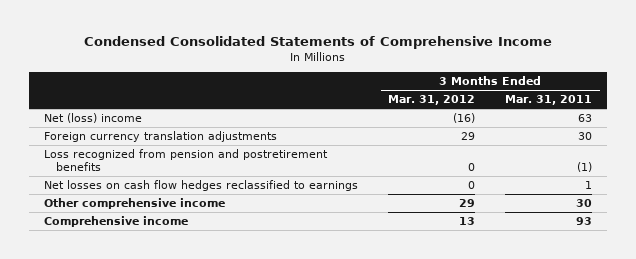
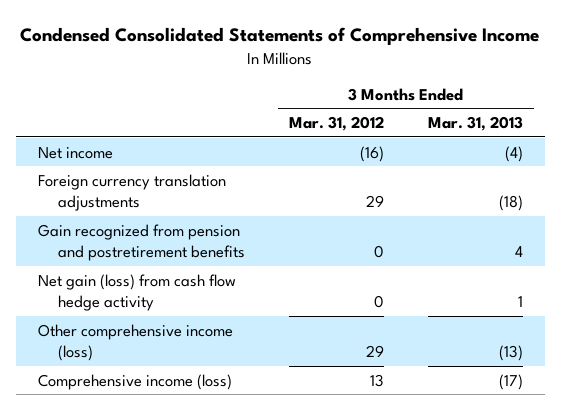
[505,95,593,106] Mar. 31, 2011 -> none
none -> [427,116,523,132] Mar. 31, 2013
[44,113,143,124] Net (loss) income -> [37,146,113,159] Net income
[44,149,329,171] Loss recognized from pension and postretirement benefits -> [37,223,245,261] Gain recognized from pension and postretirement benefits
[44,180,359,192] Net losses on cash flow hedges reclassified to earnings -> [37,273,236,311] Net gain (loss) from cash flow hedge activity
[44,198,226,210] Other comprehensive income -> [37,323,233,361] Other comprehensive income (loss)
[44,216,189,228] Comprehensive income -> [37,373,232,390] Comprehensive income (loss)

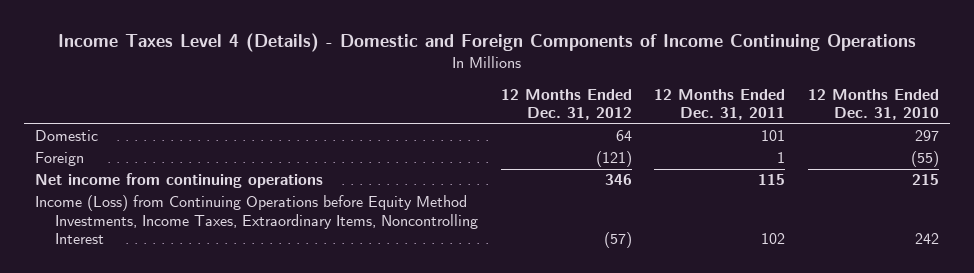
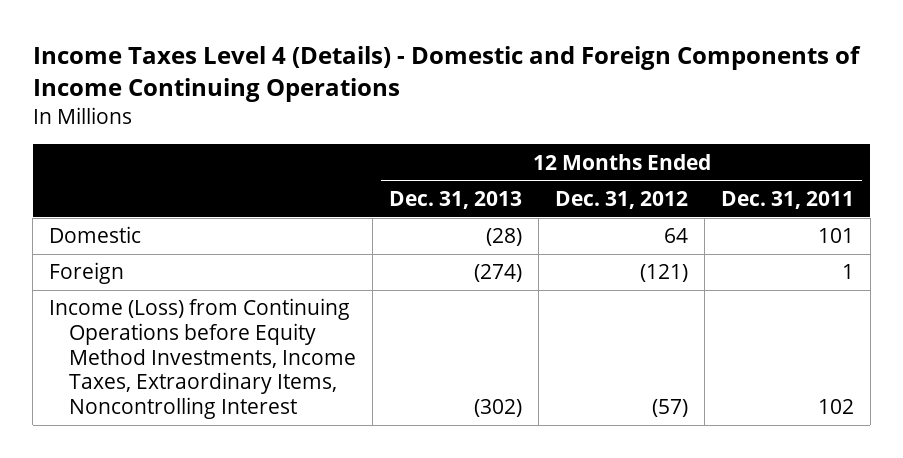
[807,88,939,121] 12 Months Ended Dec. 31, 2010 -> none
none -> [389,190,523,209] Dec. 31, 2013
[34,173,323,189] Net income from continuing operations -> none

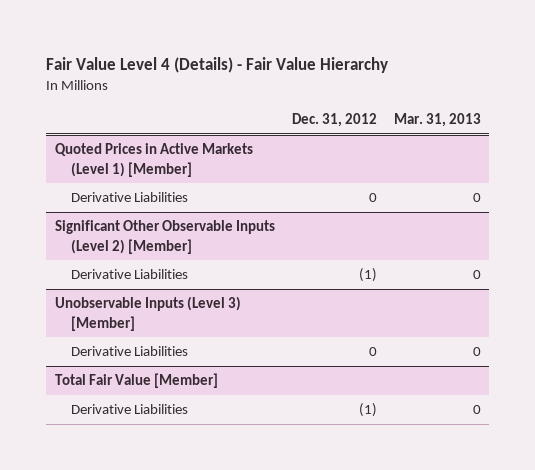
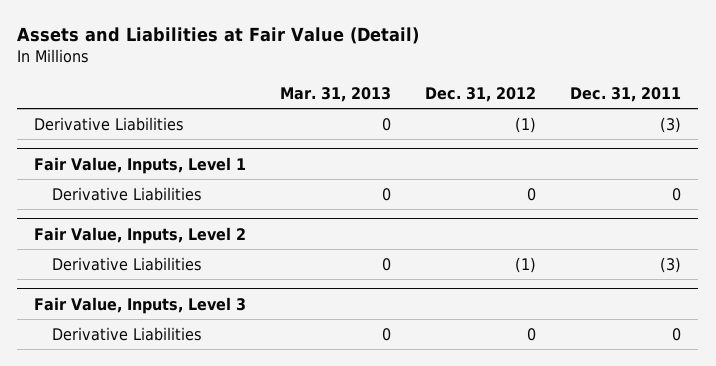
[46,56,389,73] Fair Value Level 4 (Details) - Fair Value Hierarchy -> [17,27,420,45] Assets and Liabilities at Fair Value (Detail)
none -> [570,86,682,102] Dec. 31, 2011
[54,143,253,177] Quoted Prices in Active Markets (Level 1) [Member] -> none
[70,192,188,203] Derivative Liabilities -> none
[54,220,275,254] Significant Other Observable Inputs (Level 2) [Member] -> none
[54,296,241,331] Unobservable Inputs (Level 3) [Member] -> none
none -> [34,156,247,174] Fair Value, Inputs, Level 1
[54,373,218,389] Total Fair Value [Member] -> none
none -> [34,226,247,244] Fair Value, Inputs, Level 2
none -> [34,296,247,314] Fair Value, Inputs, Level 3
none -> [52,326,203,341] Derivative Liabilities

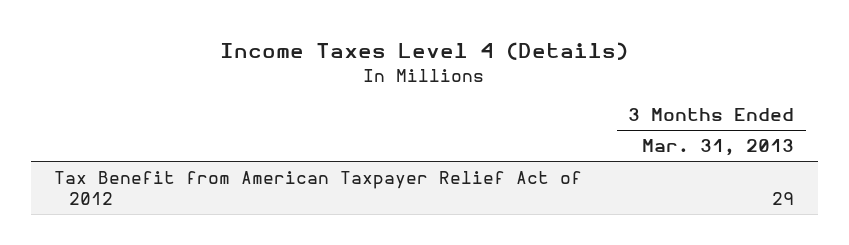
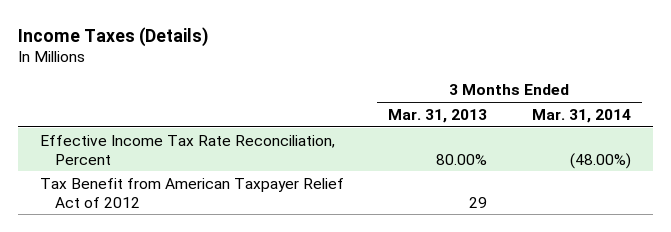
[220,42,629,61] Income Taxes Level 4 (Details) -> [17,26,208,47] Income Taxes (Details)
none -> [531,108,631,123] Mar. 31, 2014
none -> [40,134,336,165] Effective Income Tax Rate Reconciliation, Percent

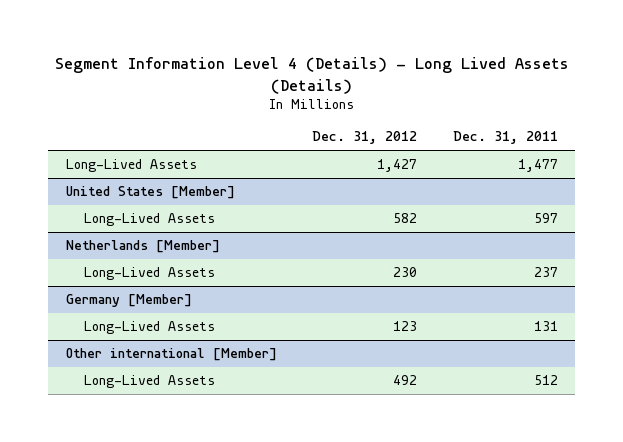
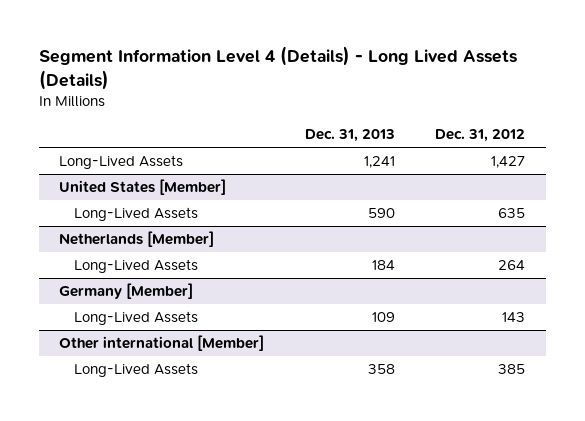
[452,131,558,145] Dec. 31, 2011 -> none
none -> [304,129,395,143] Dec. 31, 2013
[393,213,418,224] 582 -> [498,208,526,219] 635
[393,267,418,278] 230 -> [498,260,526,271] 264
[393,321,418,332] 123 -> [502,312,526,323] 143
[393,375,418,386] 492 -> [498,364,526,375] 385

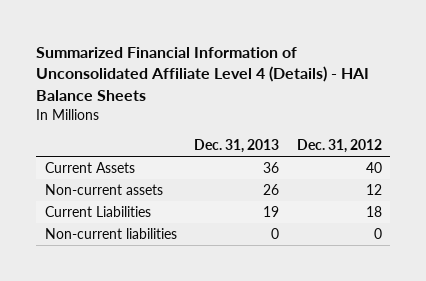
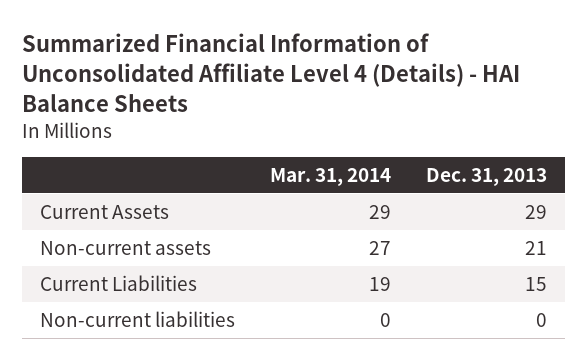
[296,139,382,154] Dec. 31, 2012 -> none
none -> [270,167,392,186] Mar. 31, 2014
[263,162,280,174] 36 -> [525,204,548,219] 29
[263,184,280,196] 26 -> [525,240,548,255] 21
[263,206,280,218] 19 -> [525,276,548,291] 15

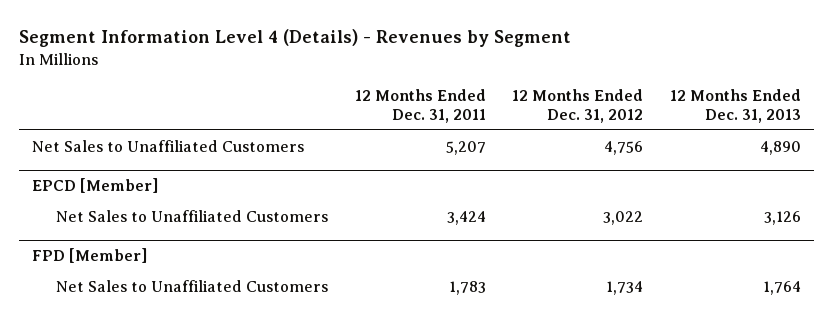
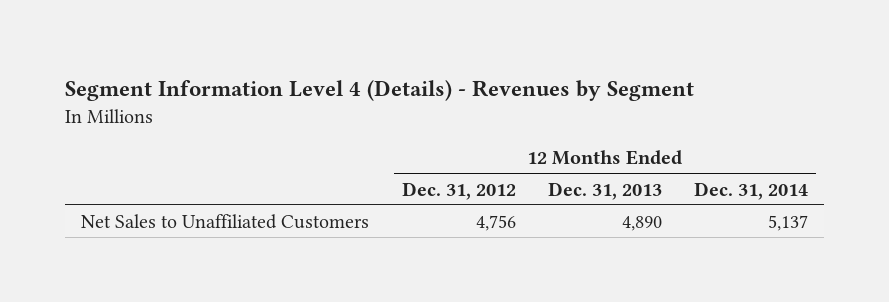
[354,89,486,124] 12 Months Ended Dec. 31, 2011 -> none
none -> [693,181,808,200] Dec. 31, 2014
[32,178,159,194] EPCD [Member] -> none
[56,209,329,222] Net Sales to Unaffiliated Customers -> none
[32,248,148,264] FPD [Member] -> none
[56,279,329,292] Net Sales to Unaffiliated Customers -> none

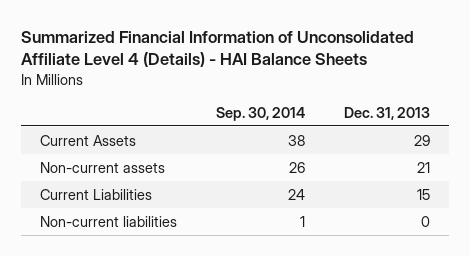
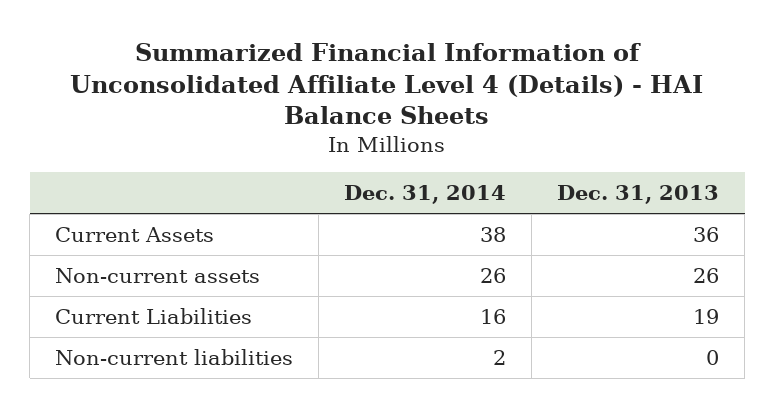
[216,106,306,121] Sep. 30, 2014 -> none
none -> [344,185,507,205] Dec. 31, 2014
[413,134,430,146] 29 -> [693,226,720,242] 36
[416,161,430,173] 21 -> [693,267,720,283] 26
[416,188,430,200] 15 -> [693,308,720,324] 19

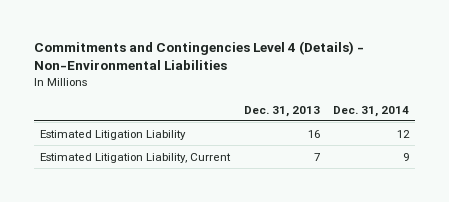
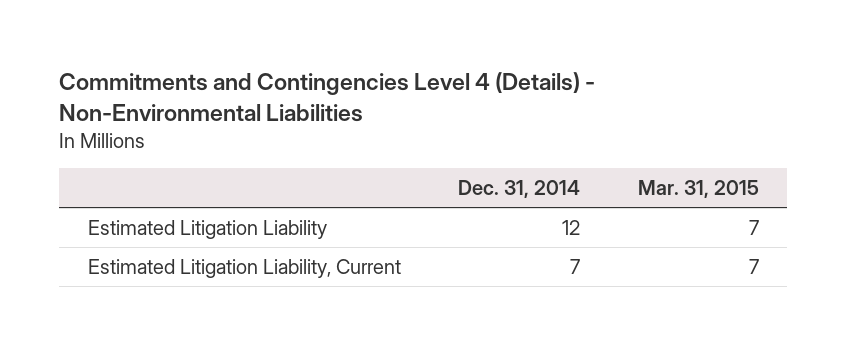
[243,105,320,117] Dec. 31, 2013 -> none
none -> [637,180,759,199] Mar. 31, 2015
[402,152,409,161] 9 -> [570,258,581,274] 7

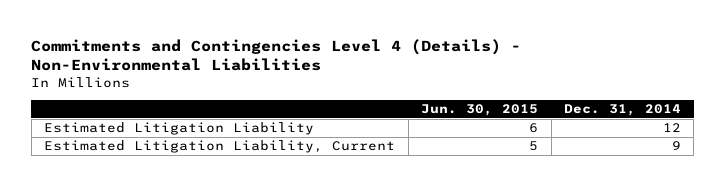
[637,180,759,199] Mar. 31, 2015 -> none
none -> [421,104,539,117] Jun. 30, 2015
[570,258,581,274] 7 -> [671,141,681,151] 9

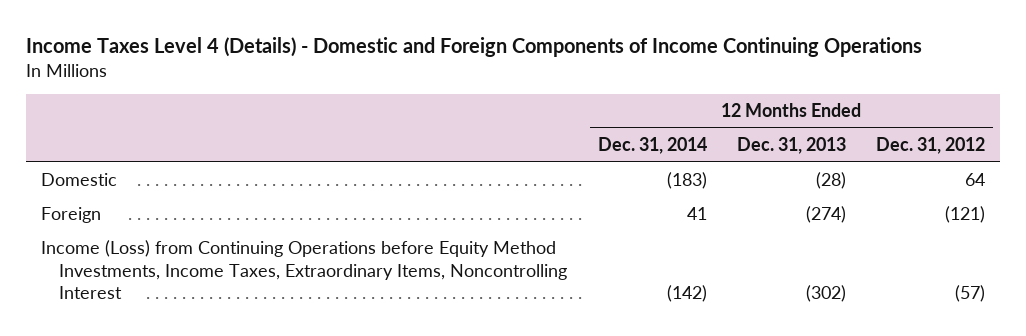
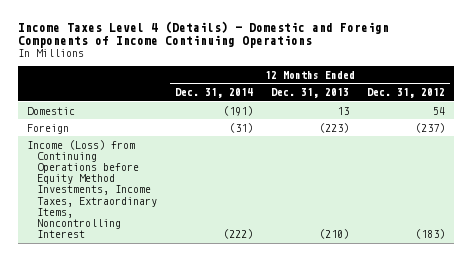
[666,172,707,190] (183) -> [222,105,253,116] (191)
[815,172,846,190] (28) -> [337,106,350,115] 13
[965,173,986,187] 64 -> [433,106,446,115] 54
[686,207,707,221] 41 -> [228,122,253,133] (31)
[805,206,846,224] (274) -> [319,122,350,133] (223)
[945,206,986,224] (121) -> [415,122,446,133] (237)
[666,285,707,303] (142) -> [222,229,253,240] (222)
[805,285,846,303] (302) -> [319,229,350,240] (210)
[955,285,986,303] (57) -> [415,229,446,240] (183)

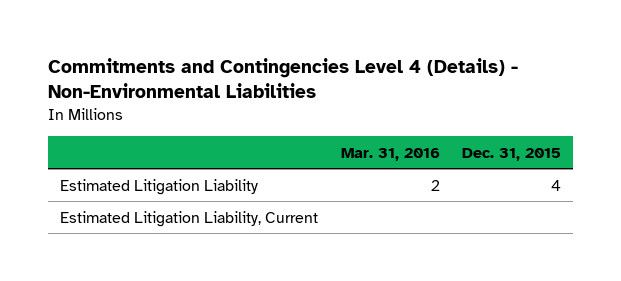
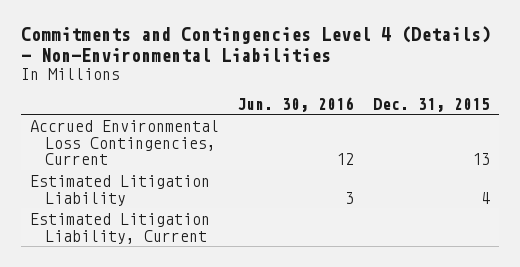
[340,147,440,161] Mar. 31, 2016 -> none
none -> [237,96,355,112] Jun. 30, 2016
none -> [30,119,220,166] Accrued Environmental Loss Contingencies, Current

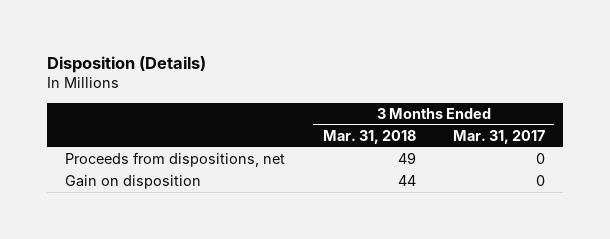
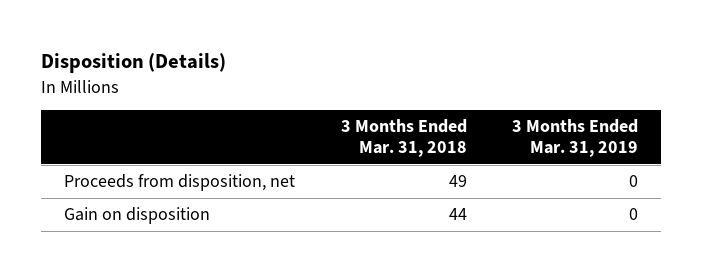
[452,129,545,144] Mar. 31, 2017 -> none
none -> [512,119,639,158] 3 Months Ended Mar. 31, 2019
[65,152,286,168] Proceeds from dispositions, net -> [63,174,295,192] Proceeds from disposition, net

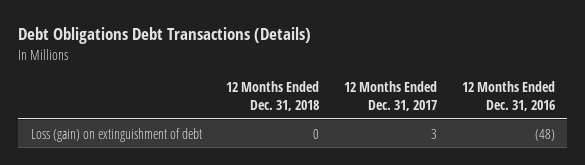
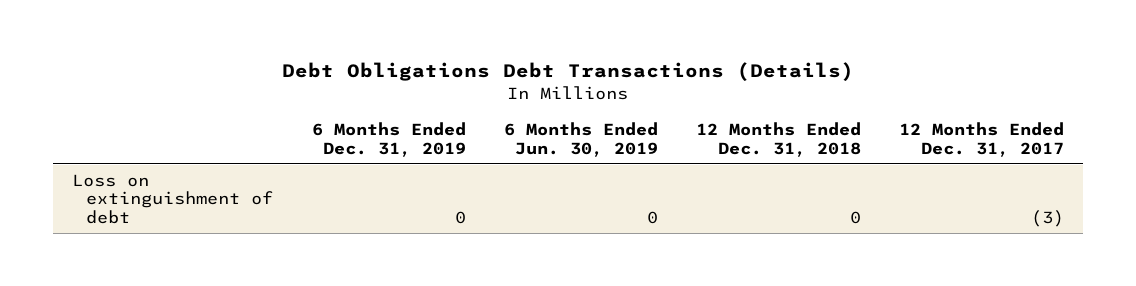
[461,81,555,112] 12 Months Ended Dec. 31, 2016 -> none
none -> [311,122,466,157] 6 Months Ended Dec. 31, 2019
none -> [503,122,658,157] 6 Months Ended Jun. 30, 2019
[30,127,202,142] Loss (gain) on extinguishment of debt -> [72,173,274,225] Loss on extinguishment of debt
[431,128,438,139] 3 -> [1030,210,1064,228] (3)

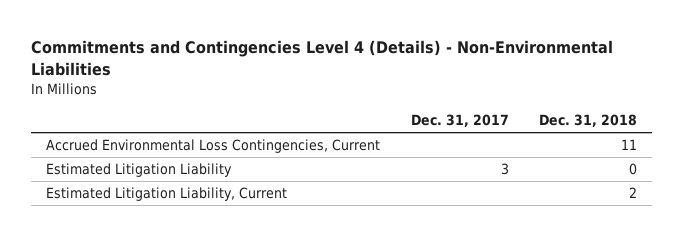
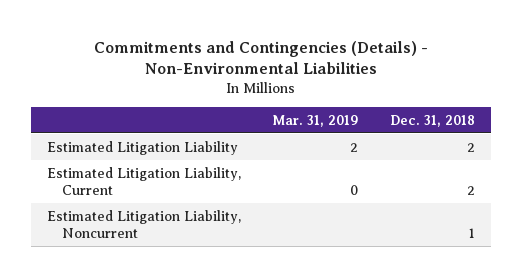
[31,40,614,77] Commitments and Contingencies Level 4 (Details) - Non-Environmental Liabilities -> [93,40,428,75] Commitments and Contingencies (Details) - Non-Environmental Liabilities
[410,114,509,128] Dec. 31, 2017 -> none
none -> [272,114,359,127] Mar. 31, 2019
[46,139,381,154] Accrued Environmental Loss Contingencies, Current -> none
[629,163,638,176] 0 -> [467,142,476,152] 2
none -> [46,209,241,239] Estimated Litigation Liability, Noncurrent

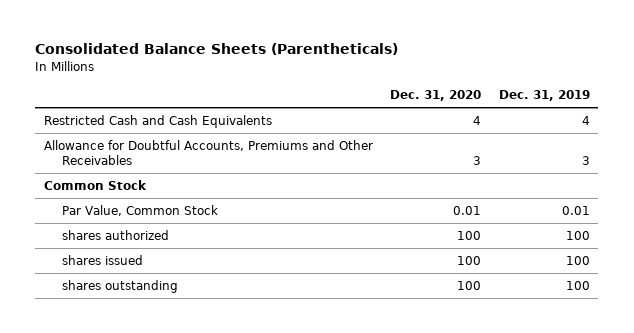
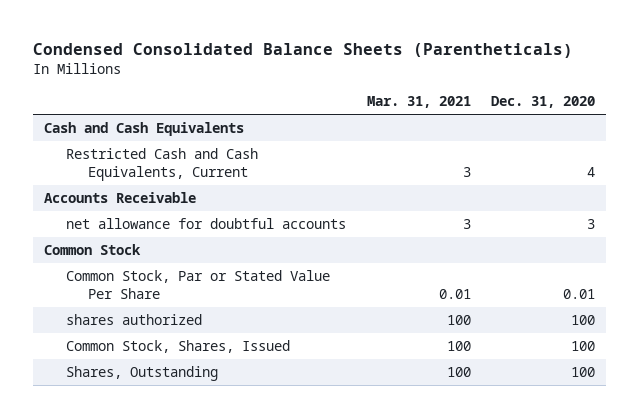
[35,43,399,56] Consolidated Balance Sheets (Parentheticals) -> [33,43,574,59] Condensed Consolidated Balance Sheets (Parentheticals)
[498,90,590,102] Dec. 31, 2019 -> none
none -> [366,96,471,109] Mar. 31, 2021
[44,139,374,166] Allowance for Doubtful Accounts, Premiums and Other Receivables -> none
none -> [43,121,244,136] Cash and Cash Equivalents
[44,114,273,128] Restricted Cash and Cash Equivalents -> [65,147,258,182] Restricted Cash and Cash Equivalents, Current
none -> [43,191,196,203] Accounts Receivable
none -> [65,217,346,229] net allowance for doubtful accounts
[61,204,218,216] Par Value, Common Stock -> [65,269,330,300] Common Stock, Par or Stated Value Per Share
[61,254,143,265] shares issued -> [65,339,290,353] Common Stock, Shares, Issued
[61,279,178,293] shares outstanding -> [65,365,218,381] Shares, Outstanding

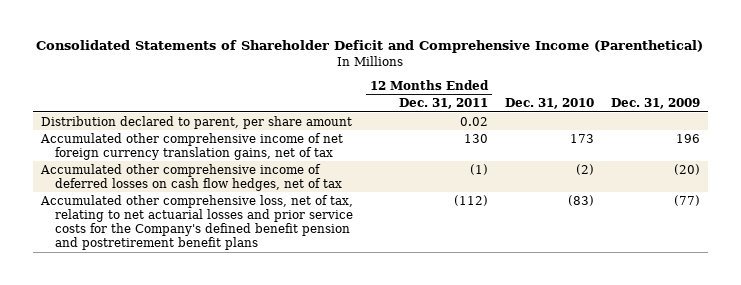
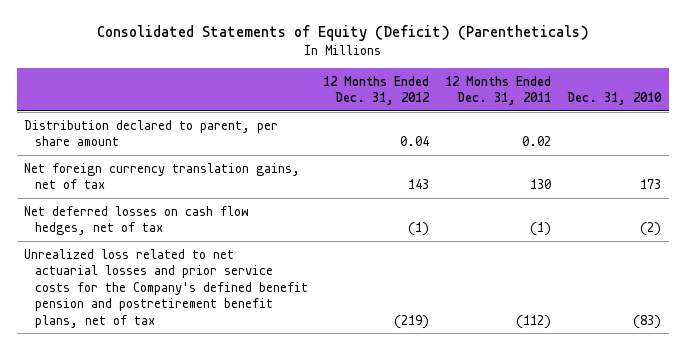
[36,40,704,54] Consolidated Statements of Shareholder Deficit and Comprehensive Income (Parenthetical) -> [96,25,589,42] Consolidated Statements of Equity (Deficit) (Parentheticals)
[610,98,700,110] Dec. 31, 2009 -> none
none -> [323,75,431,106] 12 Months Ended Dec. 31, 2012
[40,132,344,160] Accumulated other comprehensive income of net foreign currency translation gains, net of tax -> [24,162,301,190] Net foreign currency translation gains, net of tax
[40,163,343,191] Accumulated other comprehensive income of deferred losses on cash flow hedges, net of tax -> [24,205,249,236] Net deferred losses on cash flow hedges, net of tax
[40,194,354,251] Accumulated other comprehensive loss, net of tax, relating to net actuarial losses and prior service costs for the Company's defined benefit pension and postretirement benefit plans -> [24,248,308,328] Unrealized loss related to net actuarial losses and prior service costs for the Company's defined benefit pension and postretirement benefit plans, net of tax

